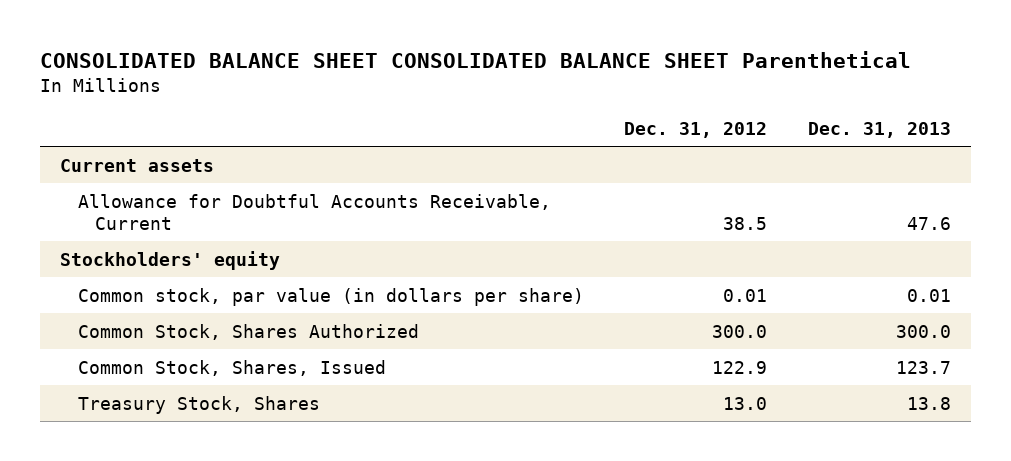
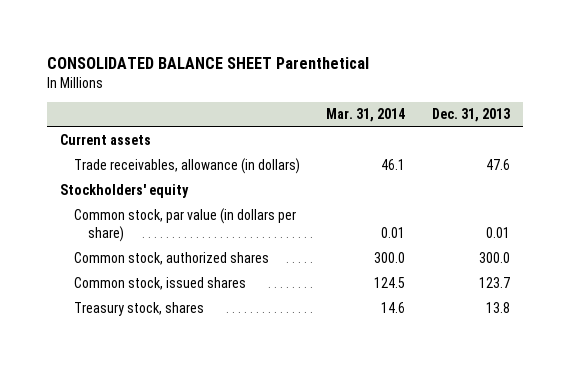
[39,50,911,68] CONSOLIDATED BALANCE SHEET CONSOLIDATED BALANCE SHEET Parenthetical -> [46,56,369,69] CONSOLIDATED BALANCE SHEET Parenthetical
[624,121,768,138] Dec. 31, 2012 -> none
none -> [326,108,406,123] Mar. 31, 2014
[77,193,551,230] Allowance for Doubtful Accounts Receivable, Current -> [74,158,301,175] Trade receivables, allowance (in dollars)
[77,323,419,340] Common Stock, Shares Authorized -> [74,252,270,266] Common stock, authorized shares
[77,359,386,376] Common Stock, Shares, Issued -> [74,277,247,291] Common stock, issued shares
[77,395,320,414] Treasury Stock, Shares -> [74,302,205,317] Treasury stock, shares

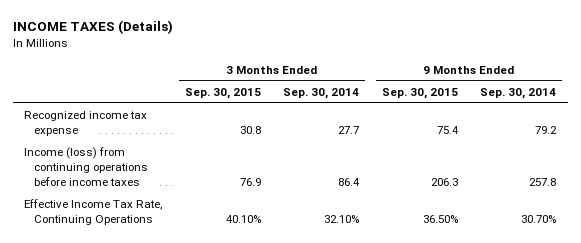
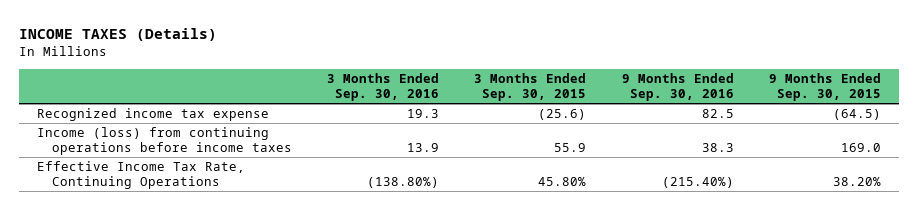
[283,87,360,99] Sep. 30, 2014 -> none
[480,87,557,99] Sep. 30, 2014 -> none
none -> [327,73,440,102] 3 Months Ended Sep. 30, 2016
none -> [621,73,734,102] 9 Months Ended Sep. 30, 2016
[239,126,261,135] 30.8 -> [538,109,587,121] (25.6)
[436,126,459,135] 75.4 -> [833,109,882,121] (64.5)
[239,178,261,187] 76.9 -> [554,143,587,153] 55.9
[430,178,458,187] 206.3 -> [841,143,882,153] 169.0
[225,215,261,224] 40.10% -> [538,177,587,187] 45.80%
[422,215,458,224] 36.50% -> [833,177,882,187] 38.20%

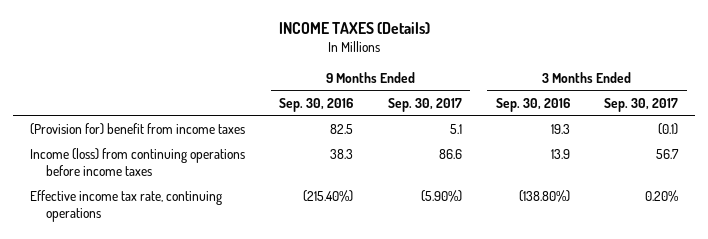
[474,73,587,102] 3 Months Ended Sep. 30, 2015 -> none
[769,73,882,102] 9 Months Ended Sep. 30, 2015 -> none
none -> [387,97,462,112] Sep. 30, 2017
none -> [604,97,679,112] Sep. 30, 2017
[36,108,269,122] Recognized income tax expense -> [30,123,246,136] (Provision for) benefit from income taxes
[36,161,245,190] Effective Income Tax Rate, Continuing Operations -> [30,190,223,222] Effective income tax rate, continuing operations

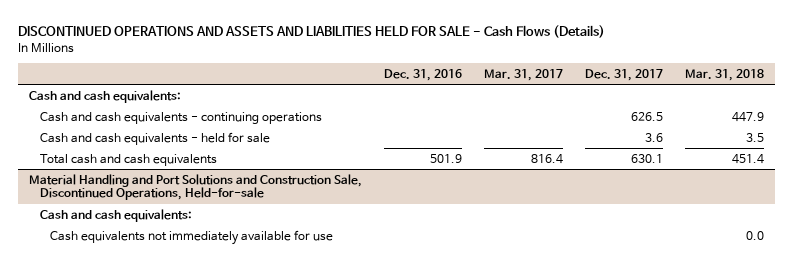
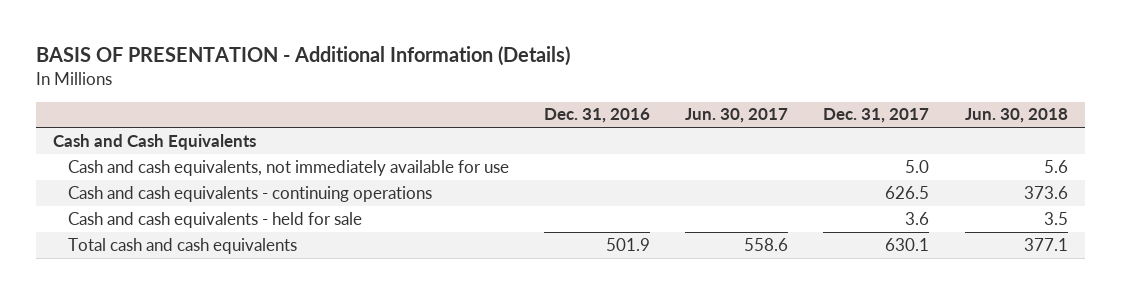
[18,25,606,39] DISCONTINUED OPERATIONS AND ASSETS AND LIABILITIES HELD FOR SALE - Cash Flows (Details) -> [35,45,570,66] BASIS OF PRESENTATION - Additional Information (Details)
[483,68,563,81] Mar. 31, 2017 -> none
[684,68,764,81] Mar. 31, 2018 -> none
none -> [685,108,789,124] Jun. 30, 2017
none -> [964,108,1068,124] Jun. 30, 2018
[29,89,182,103] Cash and cash equivalents: -> [53,133,257,150] Cash and Cash Equivalents
none -> [67,159,509,176] Cash and cash equivalents, not immediately available for use
[29,173,363,201] Material Handling and Port Solutions and Construction Sale, Discontinued Operations, Held-for-sale -> none
[39,208,192,222] Cash and cash equivalents: -> none
[50,229,334,245] Cash equivalents not immediately available for use -> none

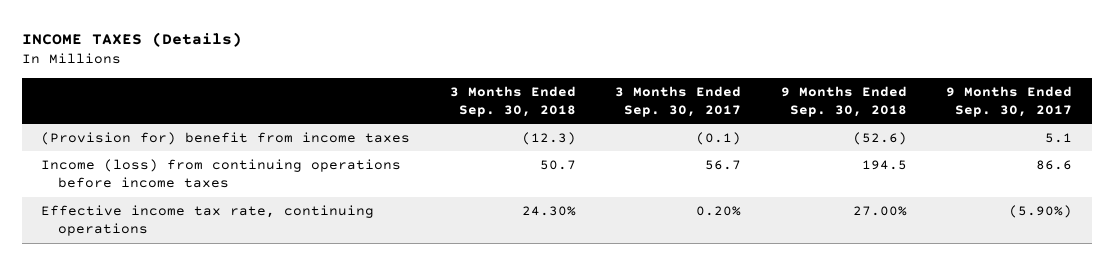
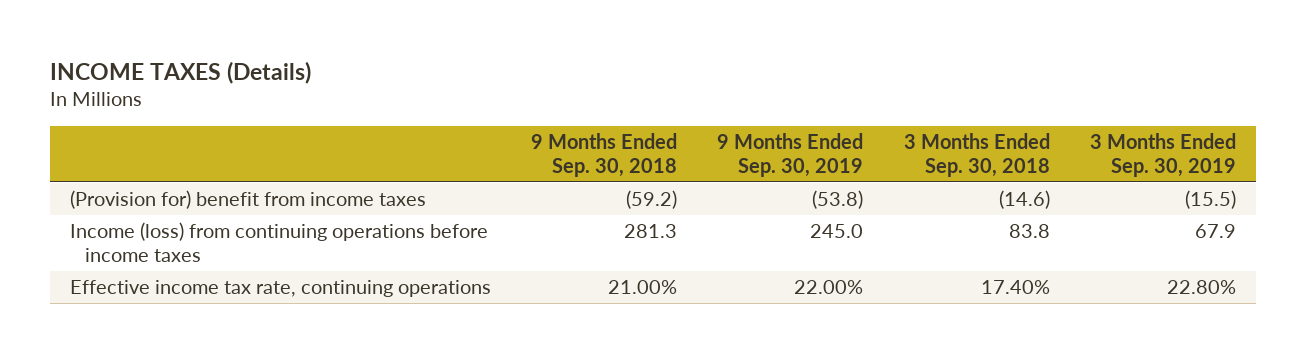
[615,85,742,118] 3 Months Ended Sep. 30, 2017 -> none
[946,85,1073,118] 9 Months Ended Sep. 30, 2017 -> none
none -> [717,132,864,177] 9 Months Ended Sep. 30, 2019
none -> [1089,132,1236,177] 3 Months Ended Sep. 30, 2019
[521,131,576,145] (12.3) -> [998,190,1050,210] (14.6)
[852,131,907,145] (52.6) -> [625,190,677,210] (59.2)
[539,159,576,170] 50.7 -> [1008,224,1050,239] 83.8
[861,159,907,170] 194.5 -> [623,224,677,239] 281.3
[521,205,576,216] 24.30% -> [980,280,1050,295] 17.40%
[852,205,907,216] 27.00% -> [607,280,677,295] 21.00%

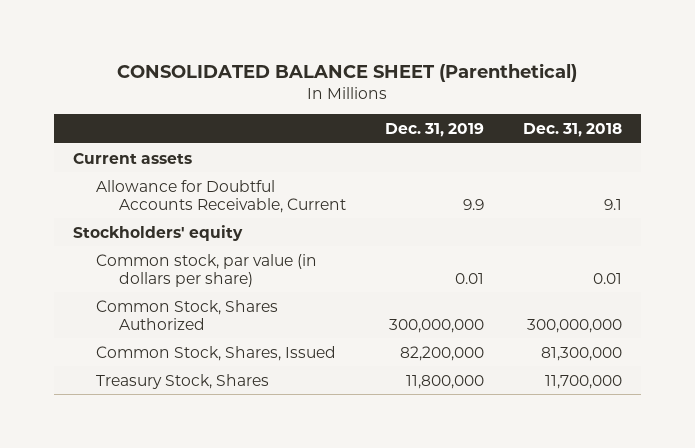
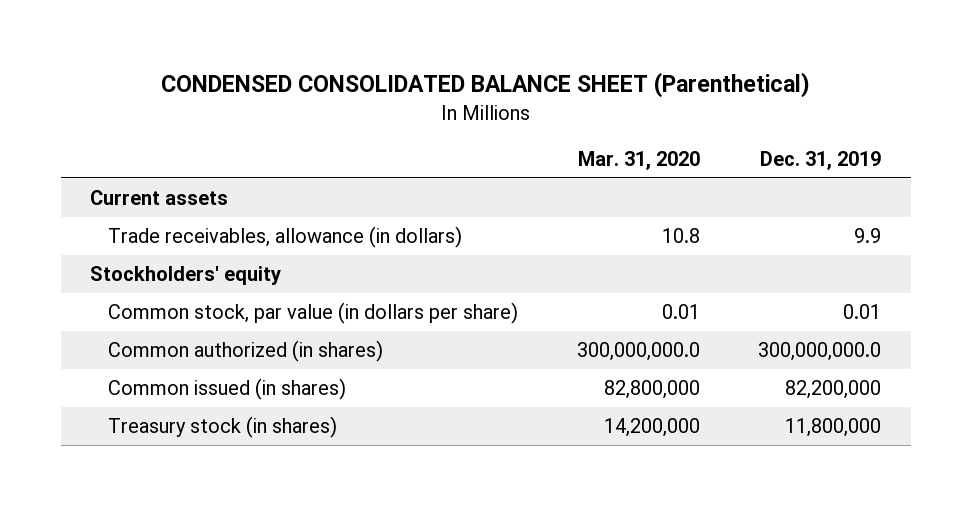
[117,62,578,82] CONSOLIDATED BALANCE SHEET (Parenthetical) -> [160,72,810,99] CONDENSED CONSOLIDATED BALANCE SHEET (Parenthetical)
[522,122,622,137] Dec. 31, 2018 -> none
none -> [577,150,700,170] Mar. 31, 2020
[96,179,347,213] Allowance for Doubtful Accounts Receivable, Current -> [107,226,462,249] Trade receivables, allowance (in dollars)
[96,299,279,330] Common Stock, Shares Authorized -> [107,340,383,363] Common authorized (in shares)
[389,318,485,333] 300,000,000 -> [758,342,882,362] 300,000,000.0
[96,345,337,361] Common Stock, Shares, Issued -> [107,378,346,401] Common issued (in shares)
[96,373,270,389] Treasury Stock, Shares -> [107,416,337,439] Treasury stock (in shares)

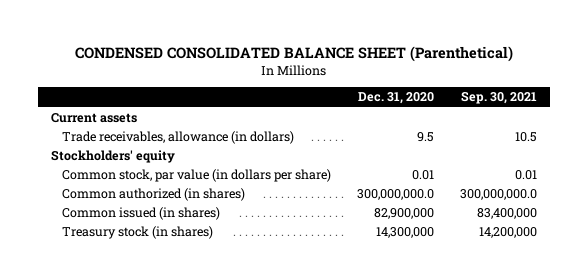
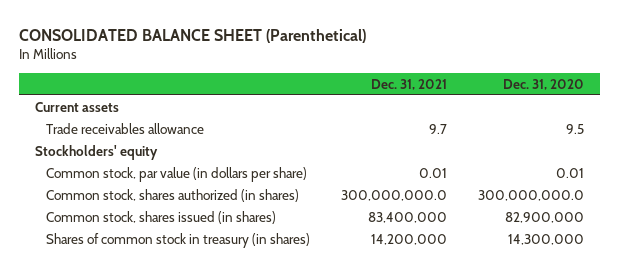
[75,45,514,62] CONDENSED CONSOLIDATED BALANCE SHEET (Parenthetical) -> [19,28,367,43] CONSOLIDATED BALANCE SHEET (Parenthetical)
[460,91,537,105] Sep. 30, 2021 -> none
none -> [371,78,448,90] Dec. 31, 2021
[61,131,294,145] Trade receivables, allowance (in dollars) -> [45,122,204,134] Trade receivables allowance
[61,188,245,202] Common authorized (in shares) -> [45,188,299,202] Common stock, shares authorized (in shares)
[61,207,220,221] Common issued (in shares) -> [45,210,276,224] Common stock, shares issued (in shares)
[61,226,213,240] Treasury stock (in shares) -> [45,232,310,248] Shares of common stock in treasury (in shares)

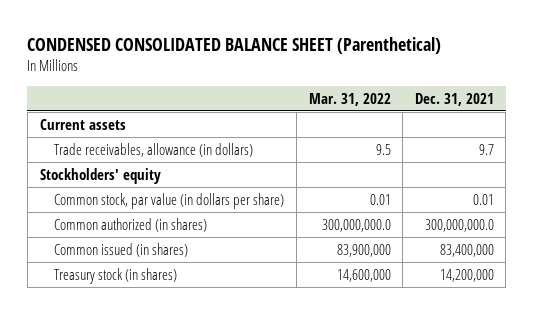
[19,28,367,43] CONSOLIDATED BALANCE SHEET (Parenthetical) -> [27,36,442,54] CONDENSED CONSOLIDATED BALANCE SHEET (Parenthetical)
[503,78,585,90] Dec. 31, 2020 -> none
none -> [308,92,391,106] Mar. 31, 2022
[45,122,204,134] Trade receivables allowance -> [54,142,254,157] Trade receivables, allowance (in dollars)
[45,188,299,202] Common stock, shares authorized (in shares) -> [54,217,208,232] Common authorized (in shares)
[45,210,276,224] Common stock, shares issued (in shares) -> [54,242,189,257] Common issued (in shares)
[45,232,310,248] Shares of common stock in treasury (in shares) -> [54,267,178,284] Treasury stock (in shares)

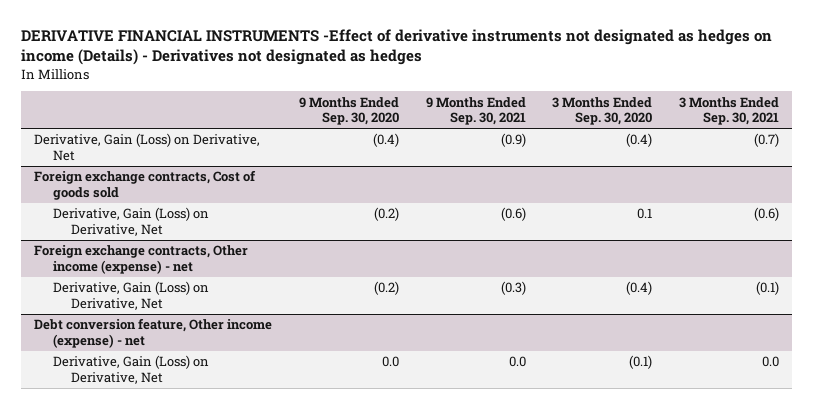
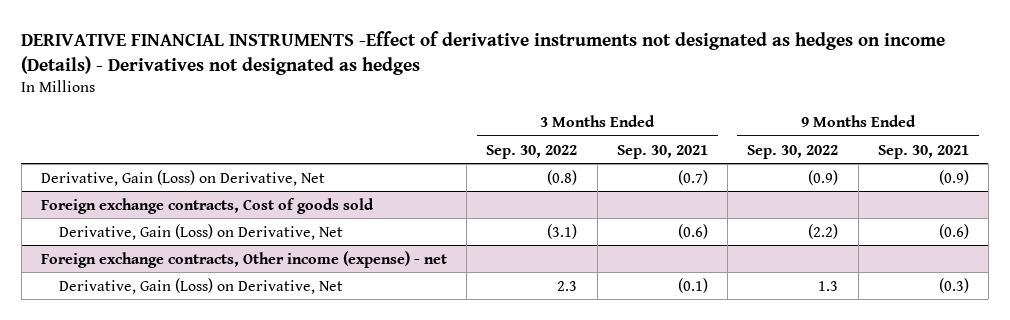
[298,96,399,126] 9 Months Ended Sep. 30, 2020 -> none
[552,96,653,126] 3 Months Ended Sep. 30, 2020 -> none
none -> [486,144,578,159] Sep. 30, 2022
none -> [747,144,839,159] Sep. 30, 2022
[34,318,273,348] Debt conversion feature, Other income (expense) - net -> none
[52,355,209,384] Derivative, Gain (Loss) on Derivative, Net -> none

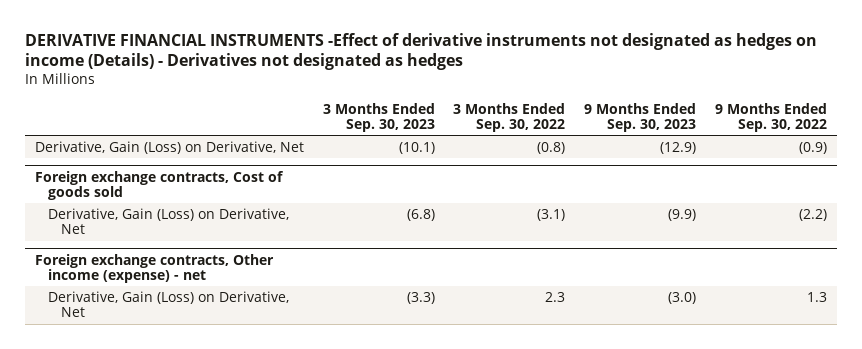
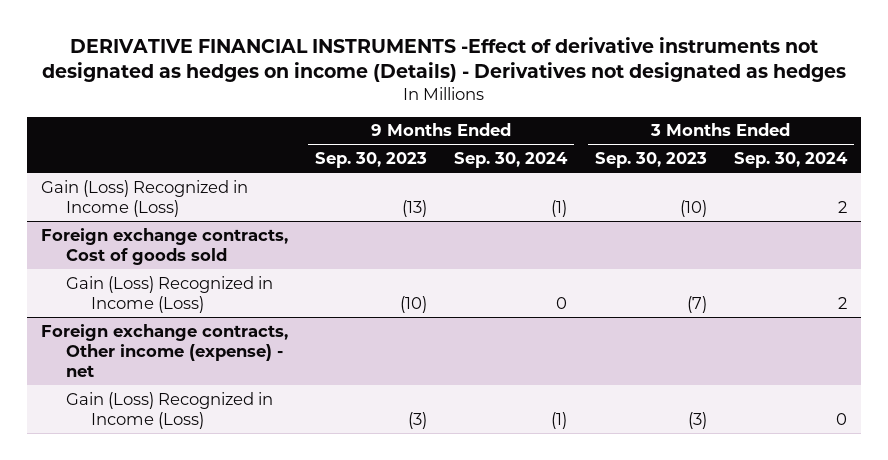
[453,102,566,133] 3 Months Ended Sep. 30, 2022 -> none
[715,102,828,133] 9 Months Ended Sep. 30, 2022 -> none
none -> [454,152,569,169] Sep. 30, 2024
none -> [733,152,848,169] Sep. 30, 2024
[34,140,304,154] Derivative, Gain (Loss) on Derivative, Net -> [40,179,248,217] Gain (Loss) Recognized in Income (Loss)
[398,141,435,154] (10.1) -> [679,199,707,217] (10)
[660,141,697,154] (12.9) -> [401,199,427,217] (13)
[47,207,289,235] Derivative, Gain (Loss) on Derivative, Net -> [66,275,274,313] Gain (Loss) Recognized in Income (Loss)
[406,208,435,221] (6.8) -> [686,295,707,313] (7)
[668,208,697,221] (9.9) -> [399,295,427,313] (10)
[47,290,289,318] Derivative, Gain (Loss) on Derivative, Net -> [66,391,274,429] Gain (Loss) Recognized in Income (Loss)
[406,291,435,304] (3.3) -> [687,411,707,429] (3)
[668,291,697,304] (3.0) -> [407,411,427,429] (3)

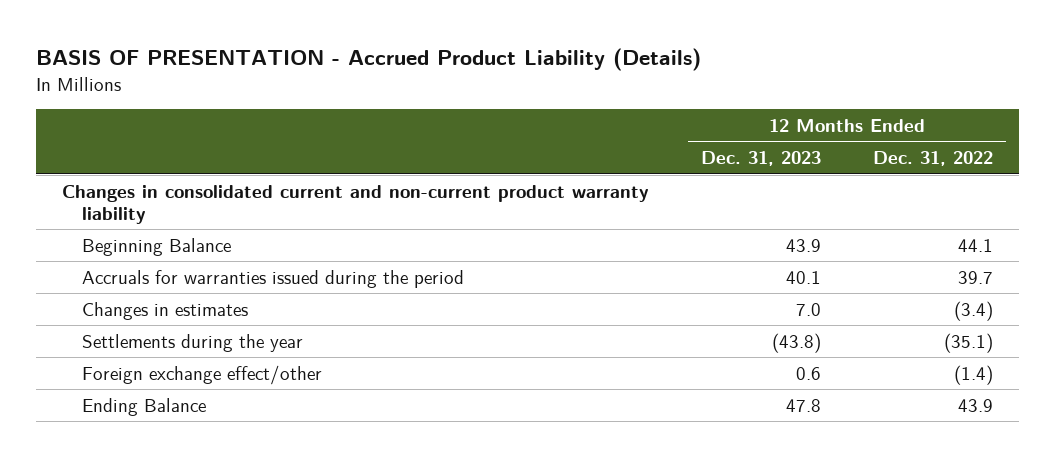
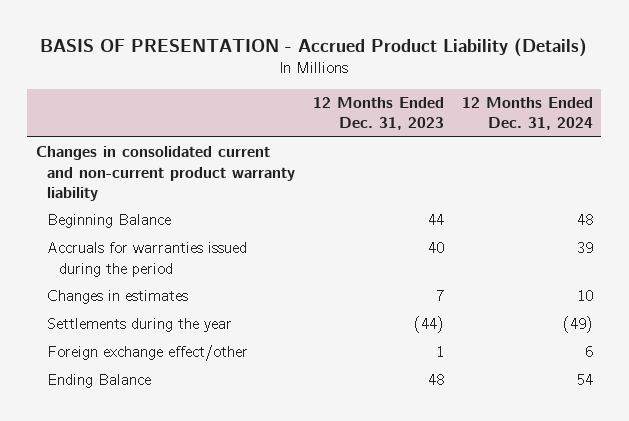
[873,151,994,167] Dec. 31, 2022 -> none
none -> [461,96,593,131] 12 Months Ended Dec. 31, 2024
[786,238,822,252] 43.9 -> [427,214,444,226] 44
[786,270,822,284] 40.1 -> [427,242,444,254] 40
[796,302,822,316] 7.0 -> [435,290,444,302] 7
[772,332,822,353] (43.8) -> [413,316,444,334] (44)
[796,366,822,380] 0.6 -> [435,346,444,358] 1
[786,398,822,412] 47.8 -> [427,374,444,386] 48

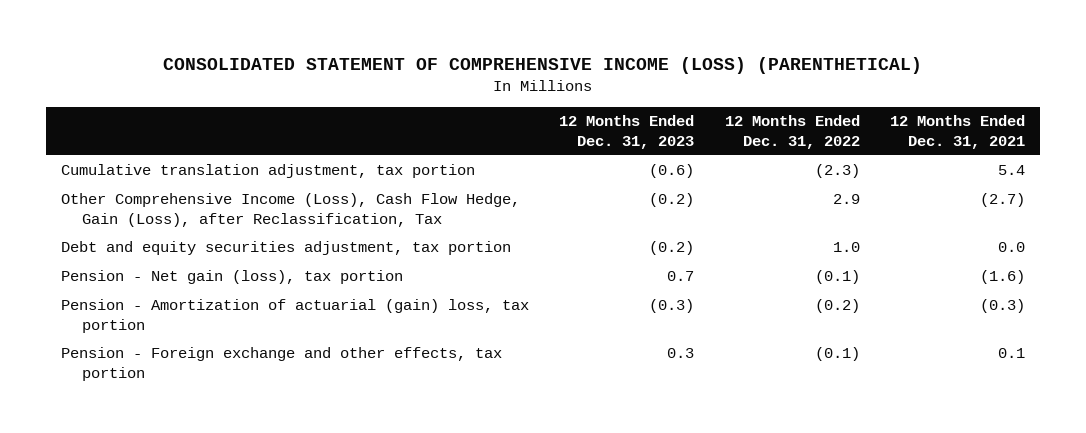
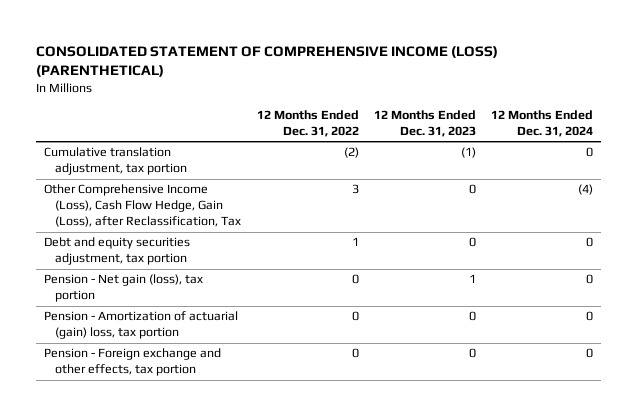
[889,115,1025,149] 12 Months Ended Dec. 31, 2021 -> none
none -> [491,110,594,138] 12 Months Ended Dec. 31, 2024
[649,164,695,179] (0.6) -> [460,147,476,159] (1)
[814,164,860,179] (2.3) -> [343,147,359,159] (2)
[649,193,695,208] (0.2) -> [468,184,476,195] 0
[832,194,860,205] 2.9 -> [351,184,359,195] 3
[649,241,695,256] (0.2) -> [468,237,476,248] 0
[832,242,860,253] 1.0 -> [351,237,359,247] 1
[667,271,695,282] 0.7 -> [468,274,476,284] 1
[814,270,860,285] (0.1) -> [351,274,359,285] 0
[649,299,695,314] (0.3) -> [468,311,476,322] 0
[814,299,860,314] (0.2) -> [351,311,359,322] 0
[667,348,695,359] 0.3 -> [468,348,476,359] 0
[814,347,860,362] (0.1) -> [351,348,359,359] 0

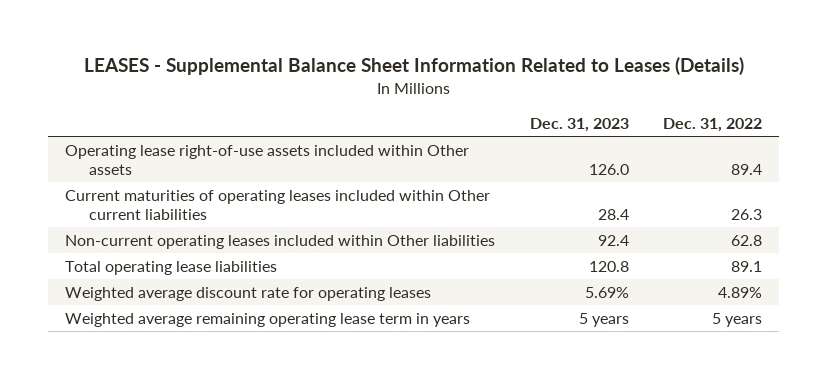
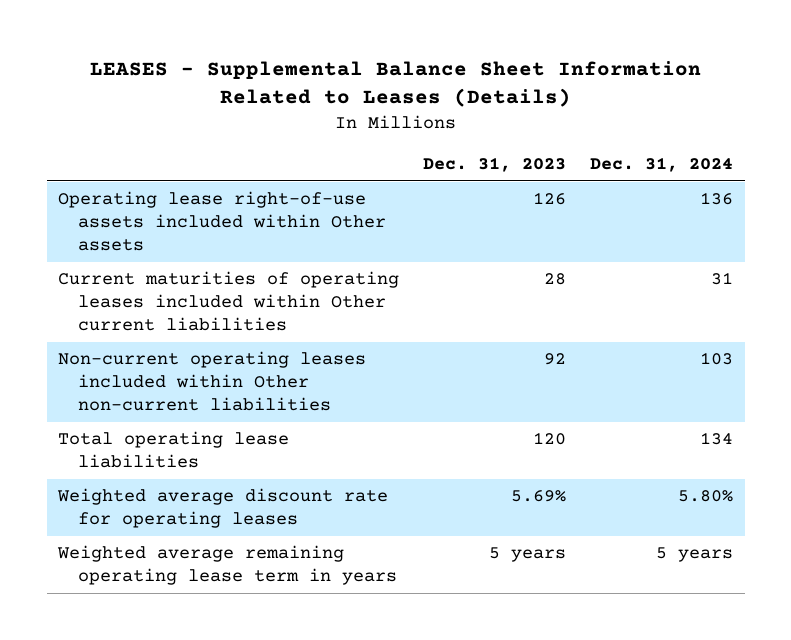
[663,117,763,132] Dec. 31, 2022 -> none
none -> [590,156,734,172] Dec. 31, 2024
[588,163,629,175] 126.0 -> [533,192,567,206] 126
[597,208,629,220] 28.4 -> [544,273,567,286] 28
[65,234,496,249] Non-current operating leases included within Other liabilities -> [58,351,367,412] Non-current operating leases included within Other non-current liabilities
[597,234,629,246] 92.4 -> [544,353,567,366] 92
[588,260,629,272] 120.8 -> [533,432,567,446] 120

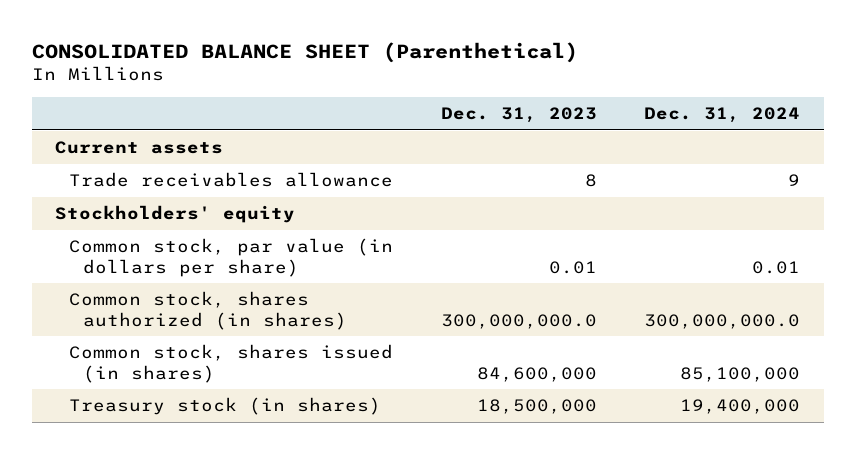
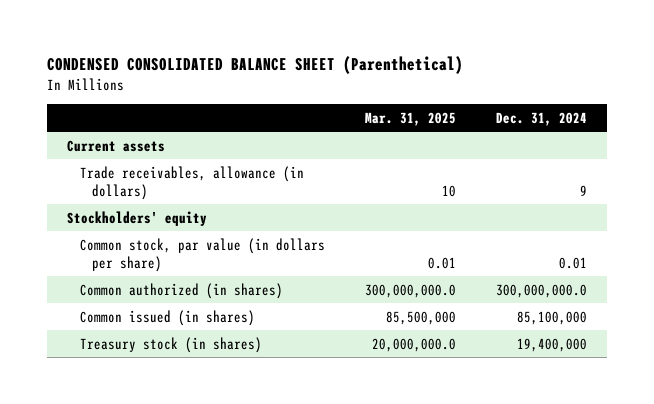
[31,41,578,63] CONSOLIDATED BALANCE SHEET (Parenthetical) -> [47,55,464,74] CONDENSED CONSOLIDATED BALANCE SHEET (Parenthetical)
[440,107,597,124] Dec. 31, 2023 -> none
none -> [364,112,456,127] Mar. 31, 2025
[69,172,394,188] Trade receivables allowance -> [79,165,304,200] Trade receivables, allowance (in dollars)
[69,291,348,330] Common stock, shares authorized (in shares) -> [79,282,283,299] Common authorized (in shares)
[69,344,394,383] Common stock, shares issued (in shares) -> [79,309,255,326] Common issued (in shares)

